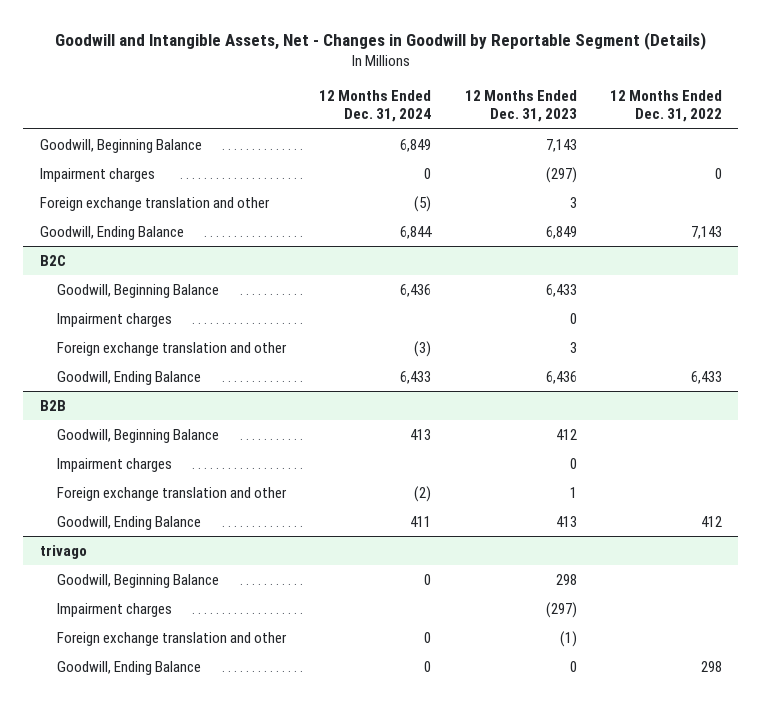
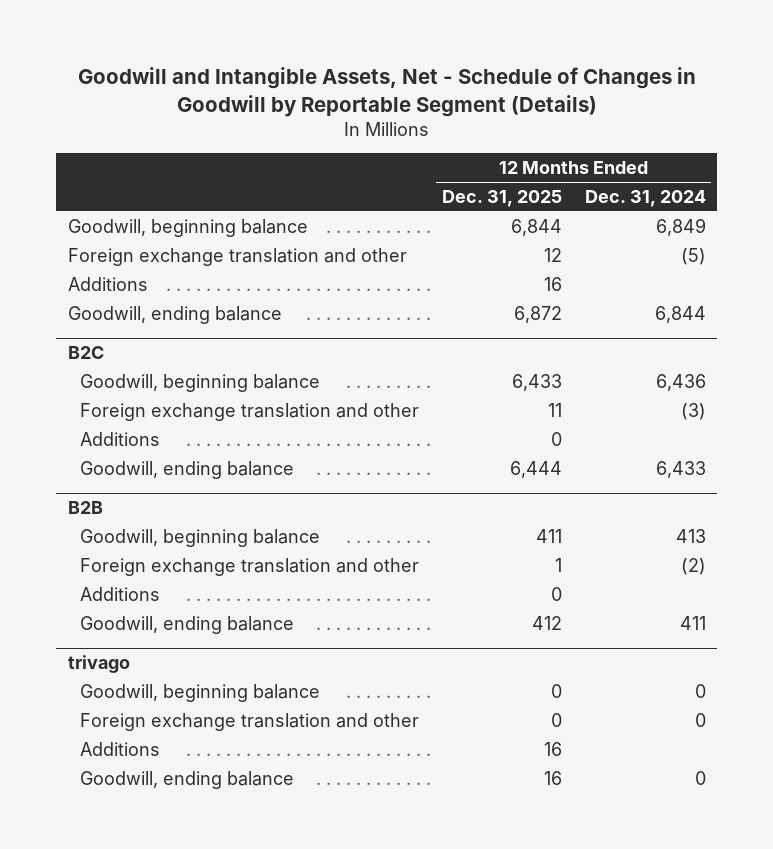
[54,32,706,51] Goodwill and Intangible Assets, Net - Changes in Goodwill by Reportable Segment (Details) -> [77,67,696,117] Goodwill and Intangible Assets, Net - Schedule of Changes in Goodwill by Reportable Segment (Details)
[464,90,577,123] 12 Months Ended Dec. 31, 2023 -> none
[609,90,722,123] 12 Months Ended Dec. 31, 2022 -> none
none -> [441,189,562,207] Dec. 31, 2025
[39,167,155,182] Impairment charges -> none
[39,138,202,153] Goodwill, Beginning Balance -> [67,218,308,237] Goodwill, beginning balance
none -> [67,276,148,291] Additions
[39,225,184,240] Goodwill, Ending Balance -> [67,305,282,324] Goodwill, ending balance
[57,312,173,327] Impairment charges -> none
[57,283,220,298] Goodwill, Beginning Balance -> [80,373,321,392] Goodwill, beginning balance
none -> [80,431,161,446] Additions
[57,370,202,385] Goodwill, Ending Balance -> [80,460,295,479] Goodwill, ending balance
[57,457,173,472] Impairment charges -> none
[57,428,220,443] Goodwill, Beginning Balance -> [80,528,321,547] Goodwill, beginning balance
none -> [80,586,161,601] Additions
[57,515,202,530] Goodwill, Ending Balance -> [80,615,295,634] Goodwill, ending balance
[57,602,173,617] Impairment charges -> none
[57,573,220,588] Goodwill, Beginning Balance -> [80,683,321,702] Goodwill, beginning balance
none -> [80,741,161,756] Additions
[57,660,202,675] Goodwill, Ending Balance -> [80,770,295,789] Goodwill, ending balance

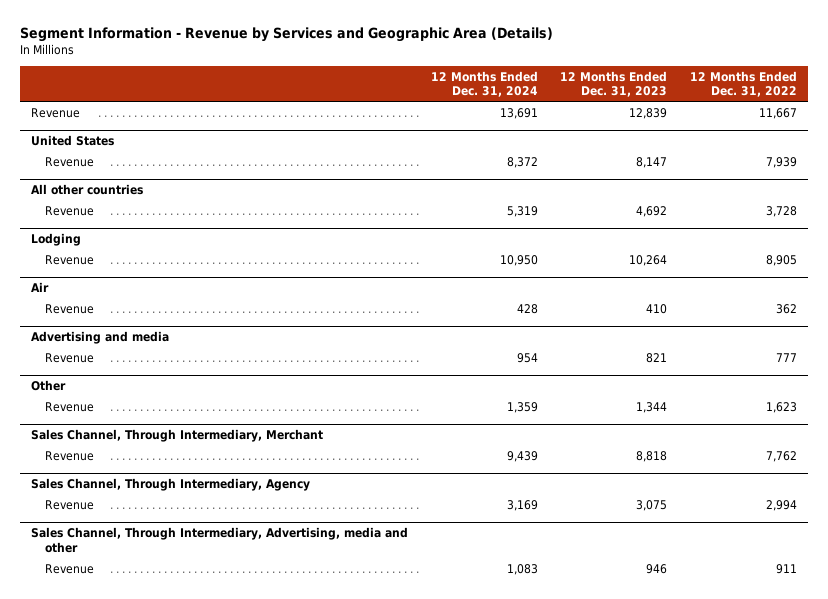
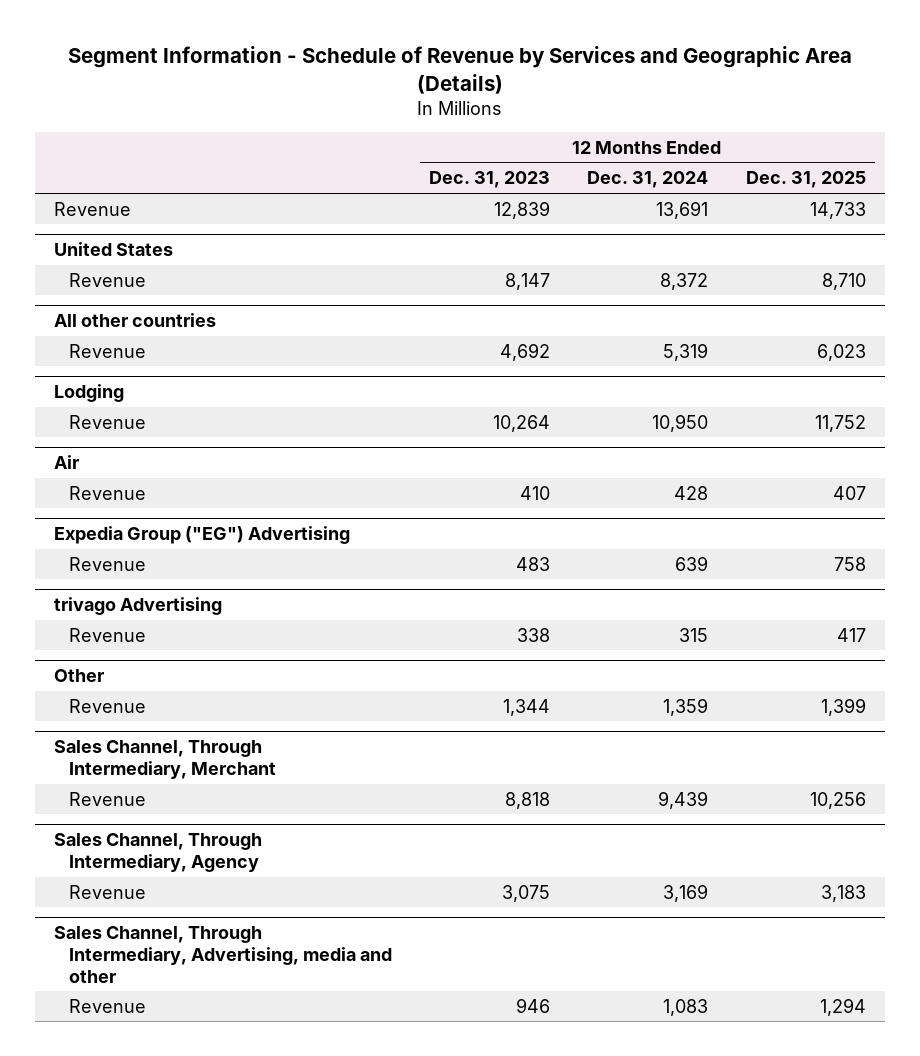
[19,27,553,43] Segment Information - Revenue by Services and Geographic Area (Details) -> [68,46,853,94] Segment Information - Schedule of Revenue by Services and Geographic Area (Details)
[689,70,797,98] 12 Months Ended Dec. 31, 2022 -> none
none -> [745,171,866,189] Dec. 31, 2025
[31,330,170,344] Advertising and media -> none
none -> [54,526,351,545] Expedia Group ("EG") Advertising
[516,352,538,363] 954 -> [675,555,709,571] 639
[646,352,668,363] 821 -> [515,556,550,571] 483
none -> [54,597,223,616] trivago Advertising
none -> [68,627,146,642] Revenue

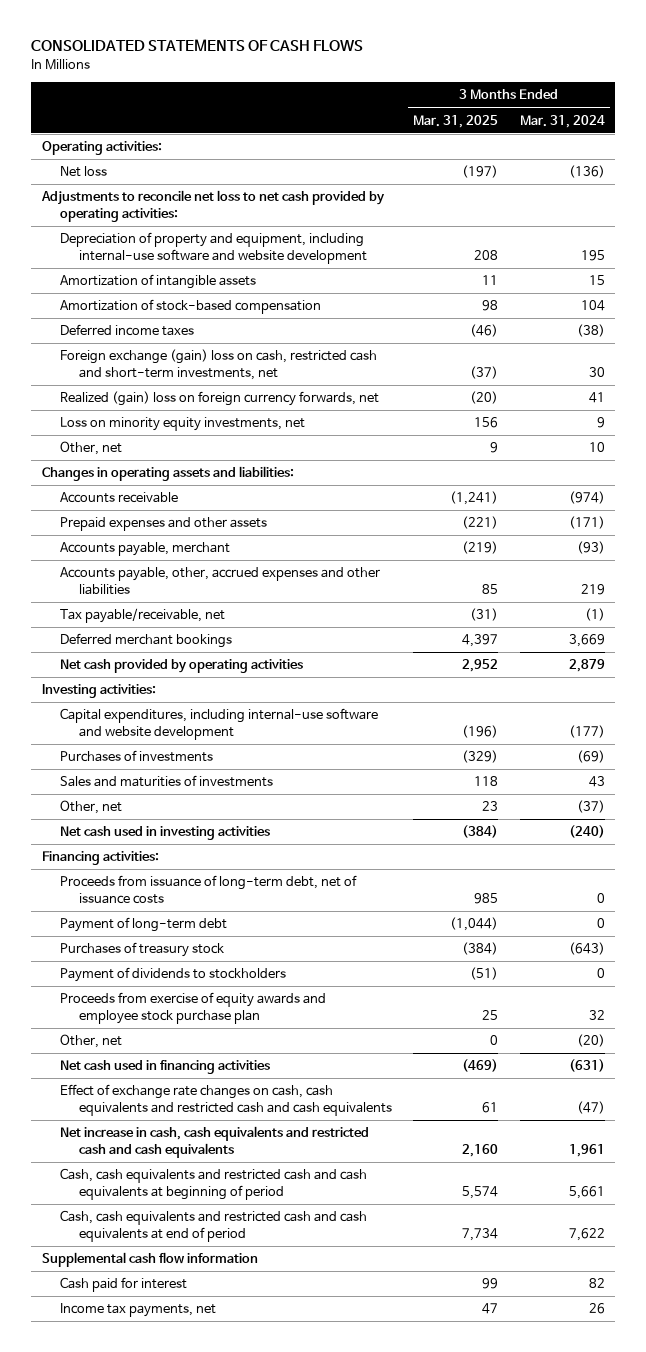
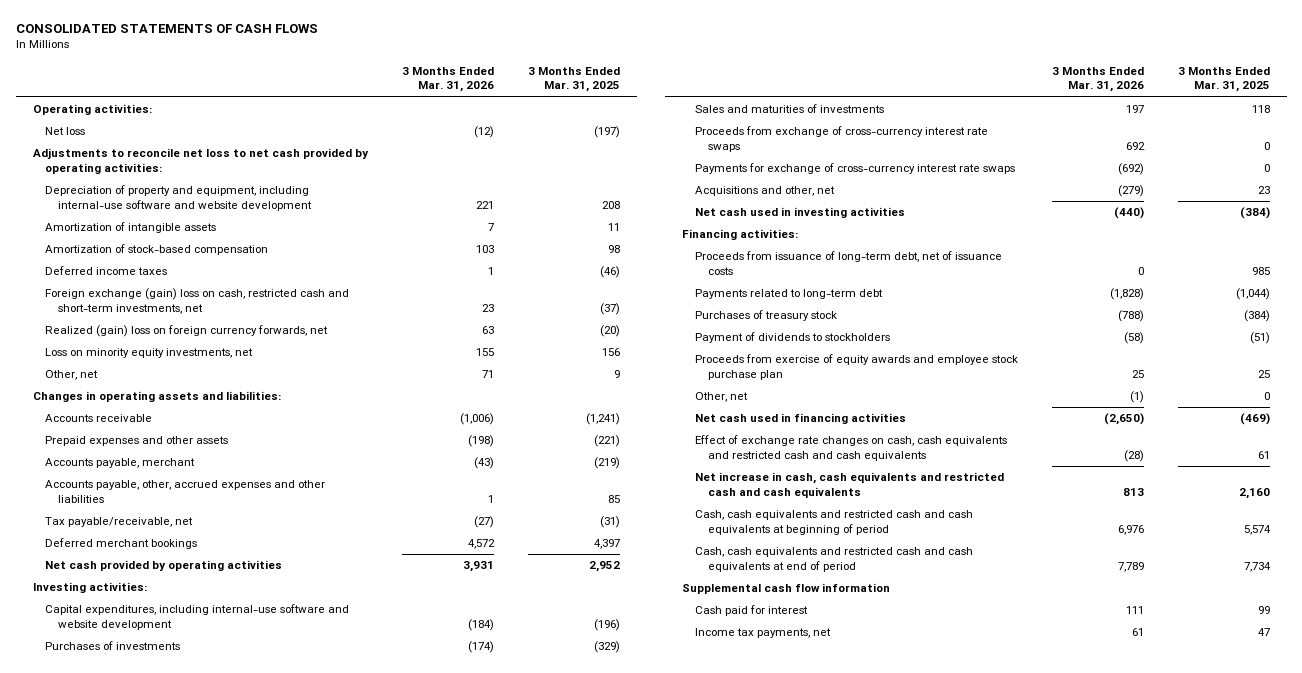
[519,114,605,128] Mar. 31, 2024 -> none
none -> [402,66,495,93] 3 Months Ended Mar. 31, 2026
none -> [695,126,989,152] Proceeds from exchange of cross-currency interest rate swaps
none -> [695,163,1016,175] Payments for exchange of cross-currency interest rate swaps
[60,800,123,815] Other, net -> [695,186,836,197] Acquisitions and other, net
[60,917,228,933] Payment of long-term debt -> [695,289,884,300] Payments related to long-term debt

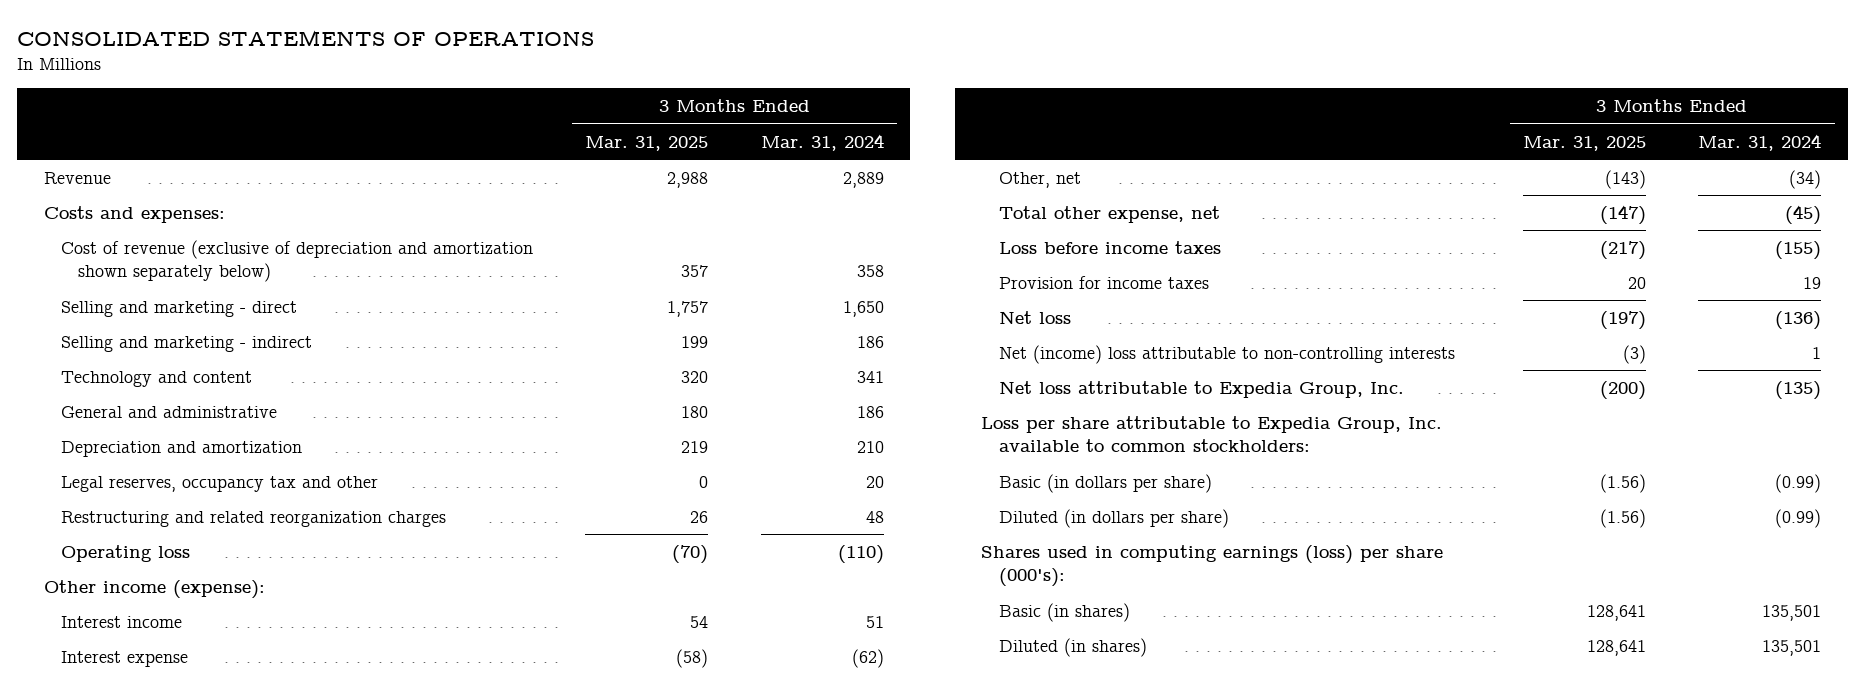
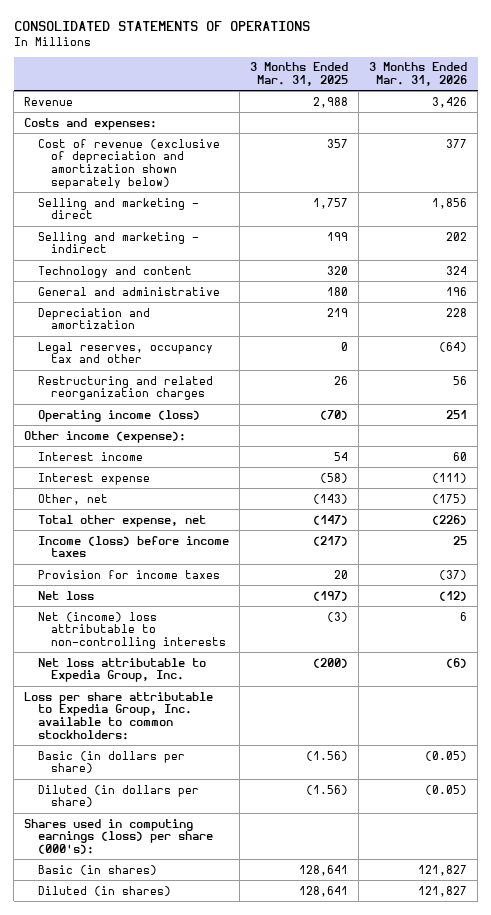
[760,133,884,151] Mar. 31, 2024 -> none
none -> [369,62,468,86] 3 Months Ended Mar. 31, 2026
[60,544,190,562] Operating loss -> [37,409,200,422] Operating income (loss)
[998,240,1221,254] Loss before income taxes -> [37,535,229,558] Income (loss) before income taxes

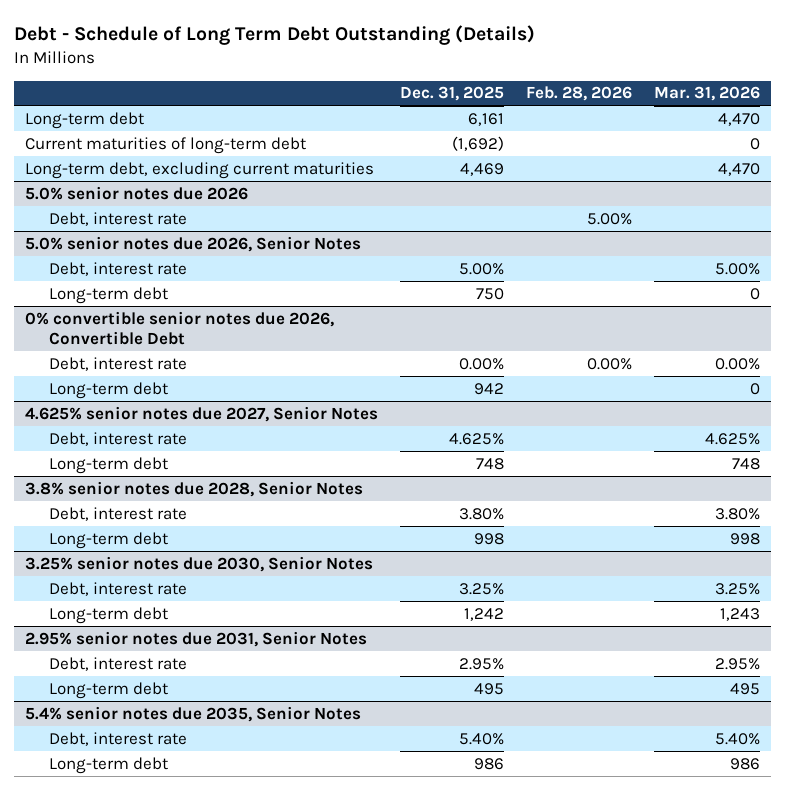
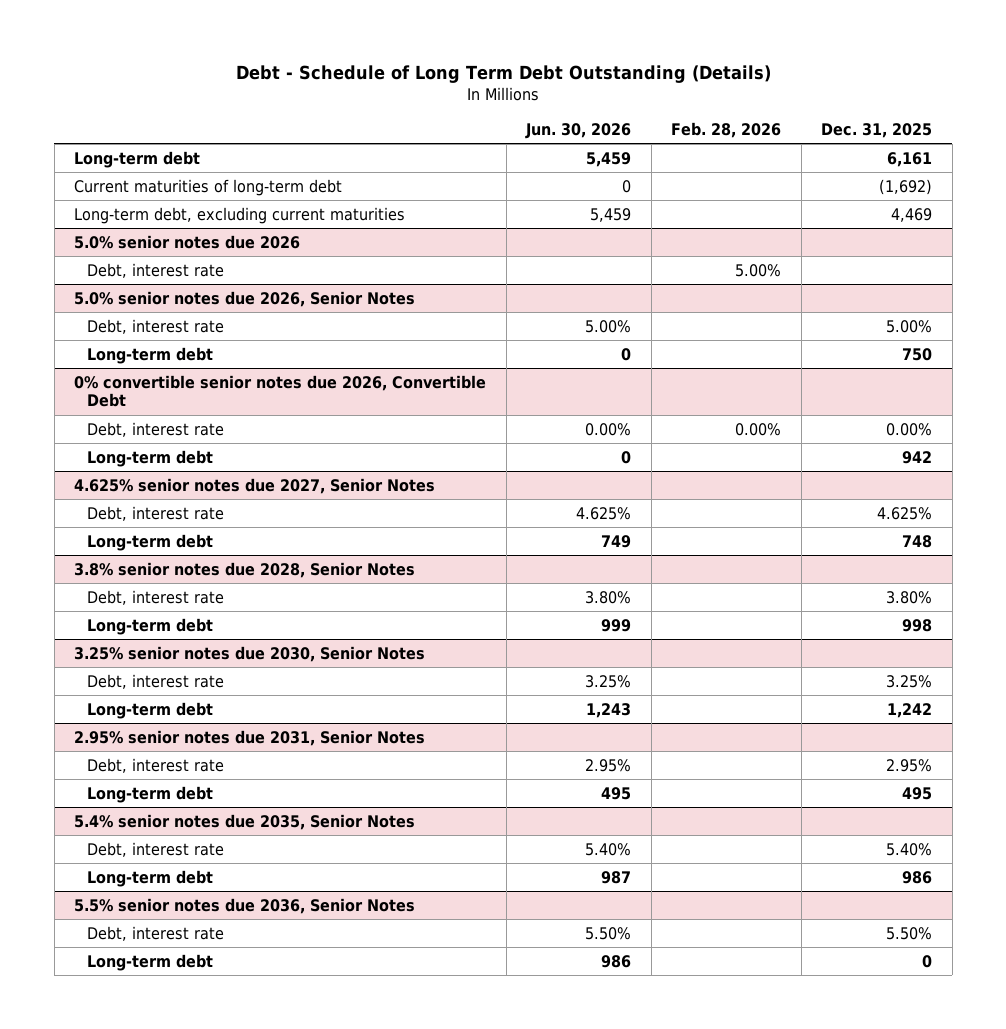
[654,86,761,102] Mar. 31, 2026 -> none
none -> [525,123,632,140] Jun. 30, 2026
none -> [74,897,416,914] 5.5% senior notes due 2036, Senior Notes
none -> [87,925,225,941] Debt, interest rate
none -> [87,953,214,971] Long-term debt

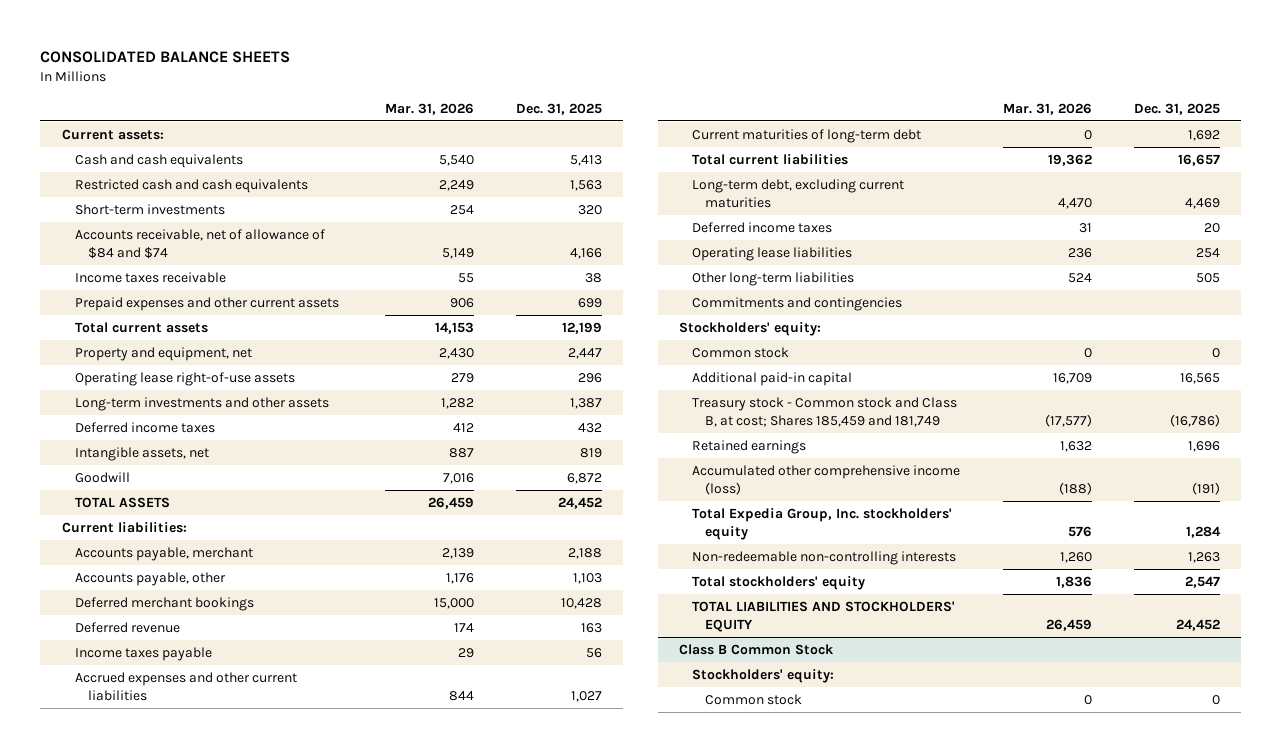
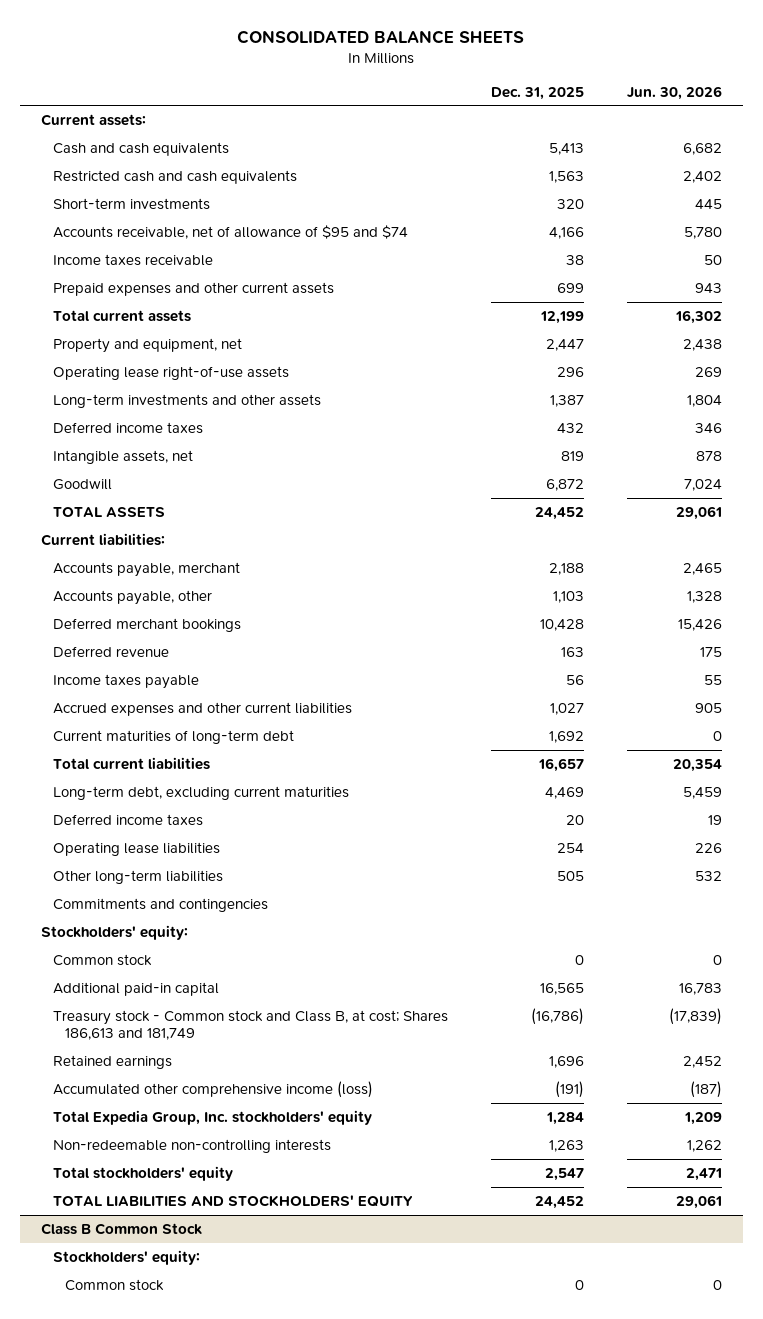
[384,102,474,115] Mar. 31, 2026 -> none
none -> [626,85,722,100] Jun. 30, 2026
[74,229,325,259] Accounts receivable, net of allowance of $84 and $74 -> [53,224,409,239] Accounts receivable, net of allowance of $95 and $74
[692,397,958,427] Treasury stock - Common stock and Class B, at cost; Shares 185,459 and 181,749 -> [53,1009,449,1041] Treasury stock - Common stock and Class B, at cost; Shares 186,613 and 181,749

